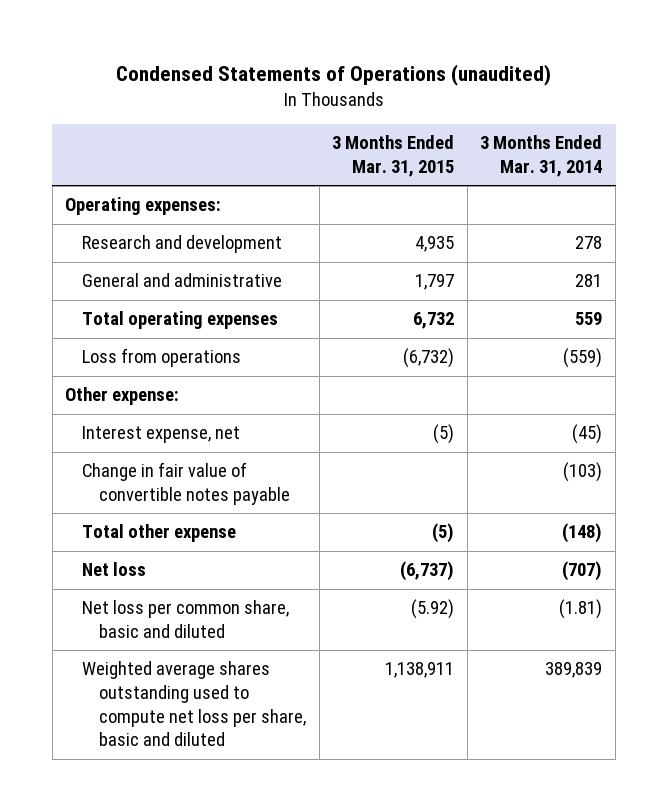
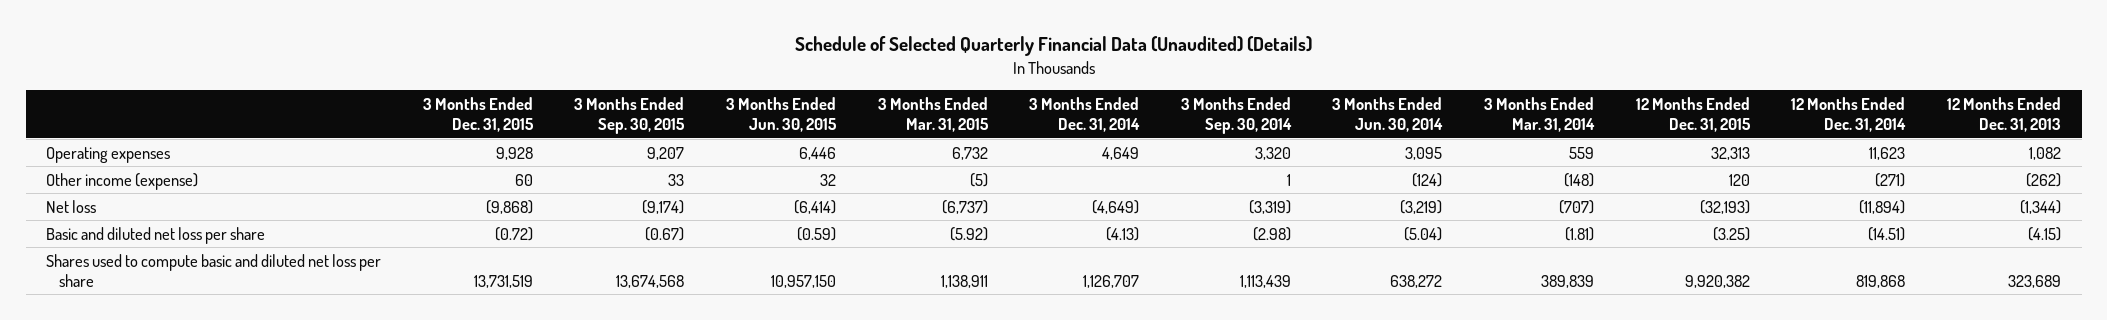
[115,63,551,86] Condensed Statements of Operations (unaudited) -> [794,36,1312,57] Schedule of Selected Quarterly Financial Data (Unaudited) (Details)
none -> [422,96,534,133] 3 Months Ended Dec. 31, 2015
none -> [574,96,686,135] 3 Months Ended Sep. 30, 2015
none -> [726,96,838,133] 3 Months Ended Jun. 30, 2015
none -> [1029,96,1141,133] 3 Months Ended Dec. 31, 2014
none -> [1180,96,1292,135] 3 Months Ended Sep. 30, 2014
none -> [1332,96,1444,133] 3 Months Ended Jun. 30, 2014
none -> [1635,96,1751,133] 12 Months Ended Dec. 31, 2015
none -> [1791,96,1907,133] 12 Months Ended Dec. 31, 2014
none -> [1946,96,2061,133] 12 Months Ended Dec. 31, 2013
[65,197,222,216] Operating expenses: -> none
[82,235,283,254] Research and development -> none
[82,273,283,288] General and administrative -> none
[82,348,242,368] Loss from operations -> none
[65,387,180,406] Other expense: -> none
[82,426,241,444] Interest expense, net -> none
[82,462,291,506] Change in fair value of convertible notes payable -> none
[82,311,279,330] Total operating expenses -> [46,146,171,163] Operating expenses
[82,524,237,543] Total other expense -> [46,172,199,190] Other income (expense)
[82,600,290,639] Net loss per common share, basic and diluted -> [46,226,266,244] Basic and diluted net loss per share
[82,661,307,747] Weighted average shares outstanding used to compute net loss per share, basic and diluted -> [46,253,382,287] Shares used to compute basic and diluted net loss per share

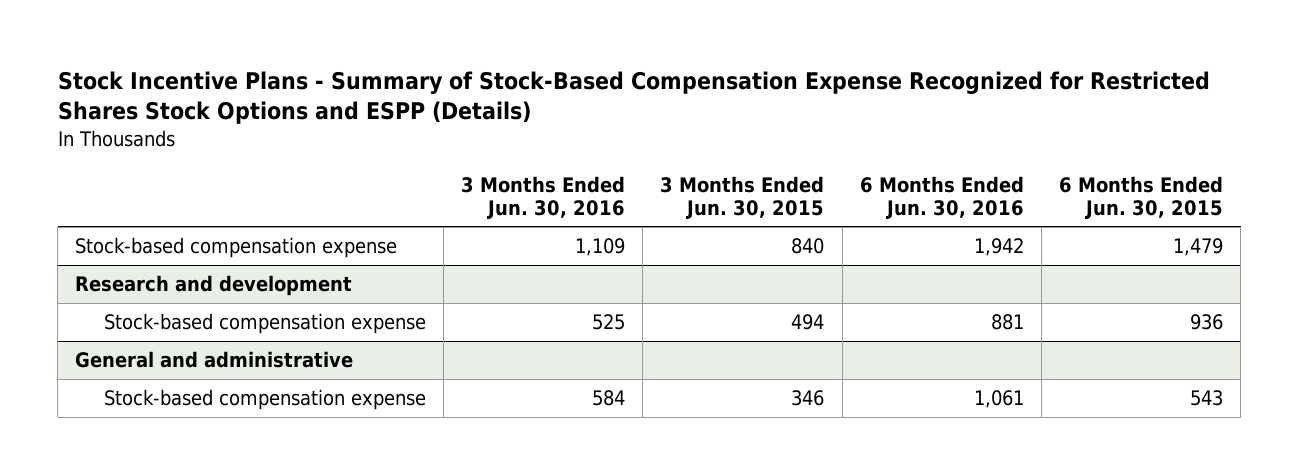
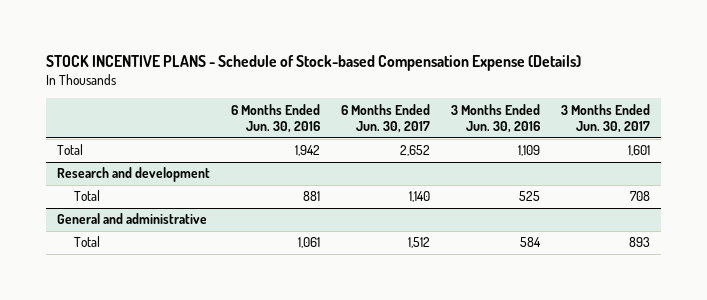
[57,70,1210,125] Stock Incentive Plans - Summary of Stock-Based Compensation Expense Recognized for Restricted Shares Stock Options and ESPP (Details) -> [46,55,582,72] STOCK INCENTIVE PLANS - Schedule of Stock-based Compensation Expense (Details)
[660,175,825,219] 3 Months Ended Jun. 30, 2015 -> none
[1058,175,1223,219] 6 Months Ended Jun. 30, 2015 -> none
none -> [341,103,431,134] 6 Months Ended Jun. 30, 2017
none -> [561,103,651,134] 3 Months Ended Jun. 30, 2017
[75,237,398,259] Stock-based compensation expense -> [56,144,83,156] Total
[104,313,427,335] Stock-based compensation expense -> [73,190,100,202] Total
[104,389,427,411] Stock-based compensation expense -> [73,236,100,248] Total

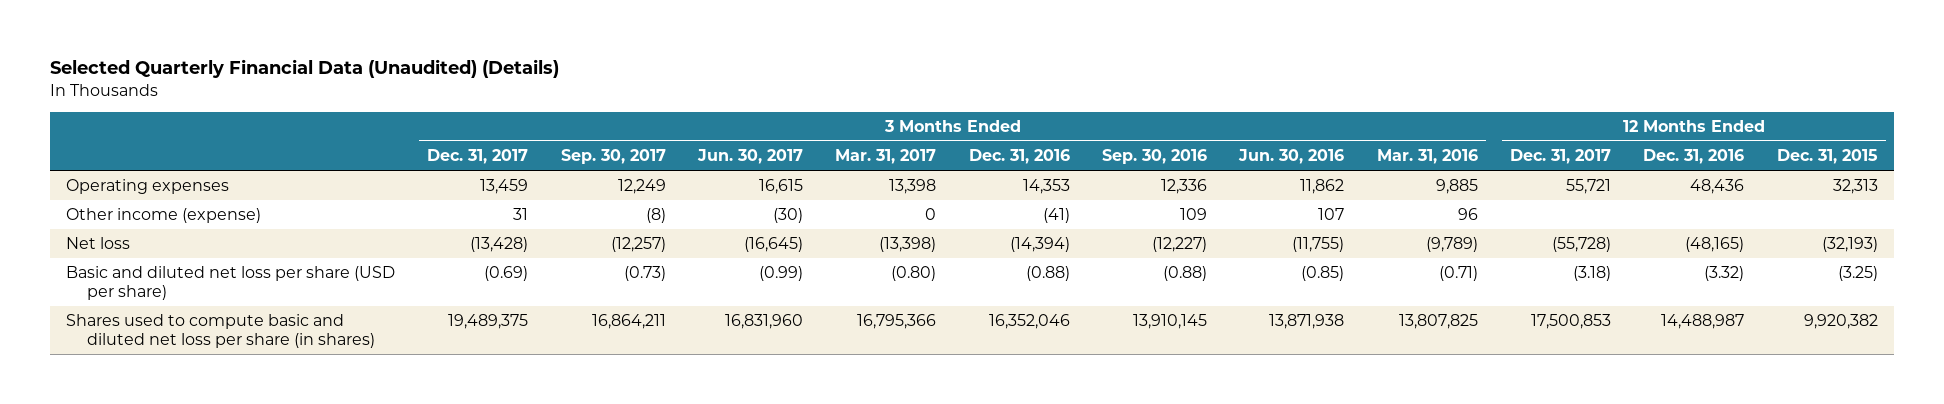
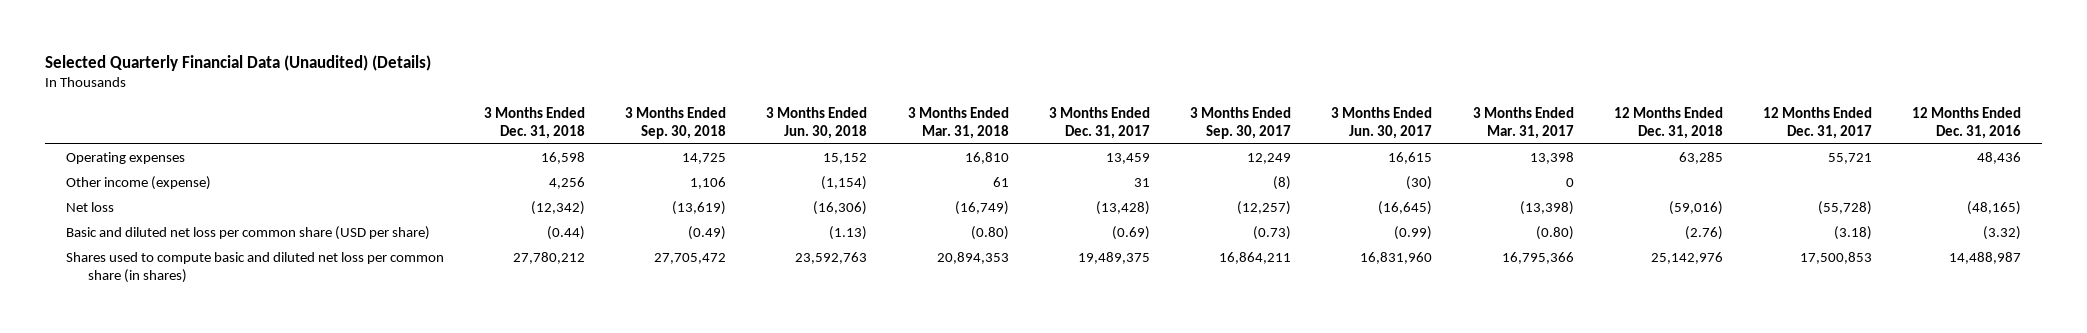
[968,148,1070,164] Dec. 31, 2016 -> none
[1102,148,1208,164] Sep. 30, 2016 -> none
[1238,148,1345,164] Jun. 30, 2016 -> none
[1376,148,1478,164] Mar. 31, 2016 -> none
[1776,148,1878,164] Dec. 31, 2015 -> none
none -> [483,107,585,140] 3 Months Ended Dec. 31, 2018
none -> [625,107,727,140] 3 Months Ended Sep. 30, 2018
none -> [766,107,868,140] 3 Months Ended Jun. 30, 2018
none -> [907,107,1009,140] 3 Months Ended Mar. 31, 2018
none -> [1613,107,1723,140] 12 Months Ended Dec. 31, 2018
[66,266,396,300] Basic and diluted net loss per share (USD per share) -> [65,225,430,240] Basic and diluted net loss per common share (USD per share)
[66,314,376,348] Shares used to compute basic and diluted net loss per share (in shares) -> [65,251,444,283] Shares used to compute basic and diluted net loss per common share (in shares)

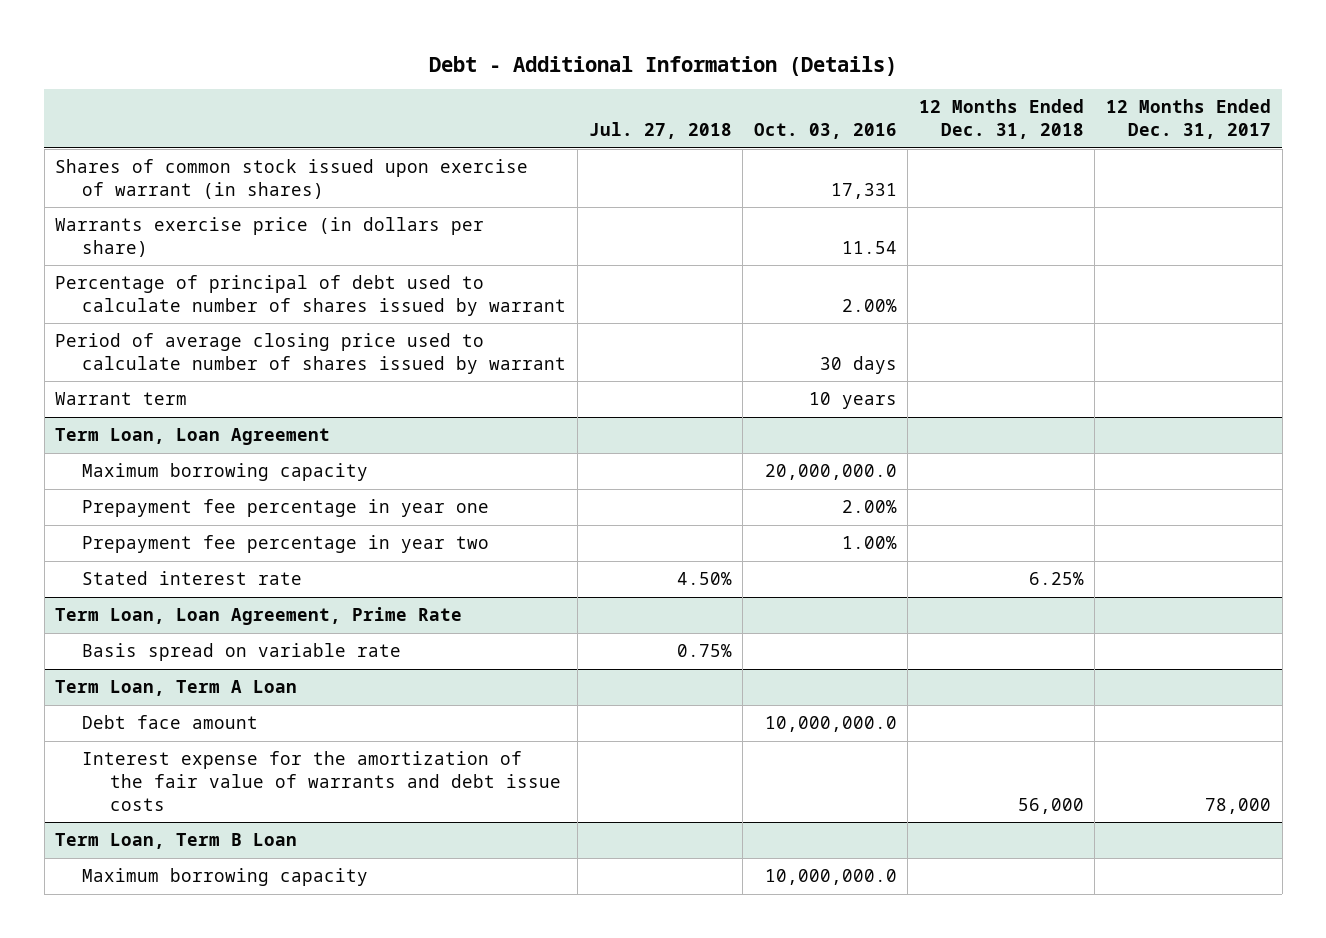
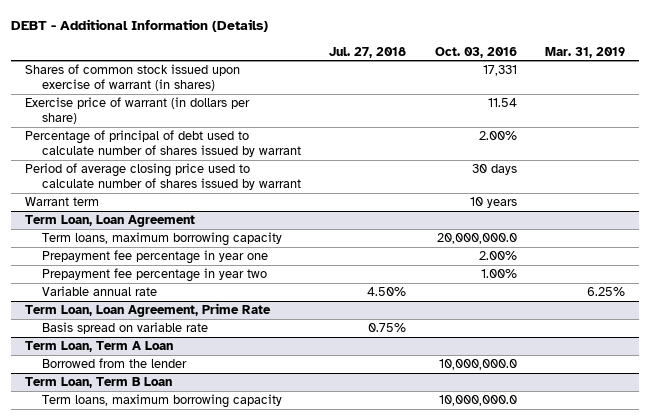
[429,55,898,76] Debt - Additional Information (Details) -> [11,19,269,33] DEBT - Additional Information (Details)
[918,99,1084,140] 12 Months Ended Dec. 31, 2018 -> none
[1106,99,1272,140] 12 Months Ended Dec. 31, 2017 -> none
none -> [544,46,625,58] Mar. 31, 2019
[55,217,485,258] Warrants exercise price (in dollars per share) -> [25,97,251,124] Exercise price of warrant (in dollars per share)
[82,463,369,482] Maximum borrowing capacity -> [42,232,283,247] Term loans, maximum borrowing capacity
[82,571,303,586] Stated interest rate -> [42,286,158,297] Variable annual rate
[82,751,561,811] Interest expense for the amortization of the fair value of warrants and debt issue costs -> none
[82,715,259,730] Debt face amount -> [42,358,188,369] Borrowed from the lender
[82,868,369,887] Maximum borrowing capacity -> [42,394,283,409] Term loans, maximum borrowing capacity

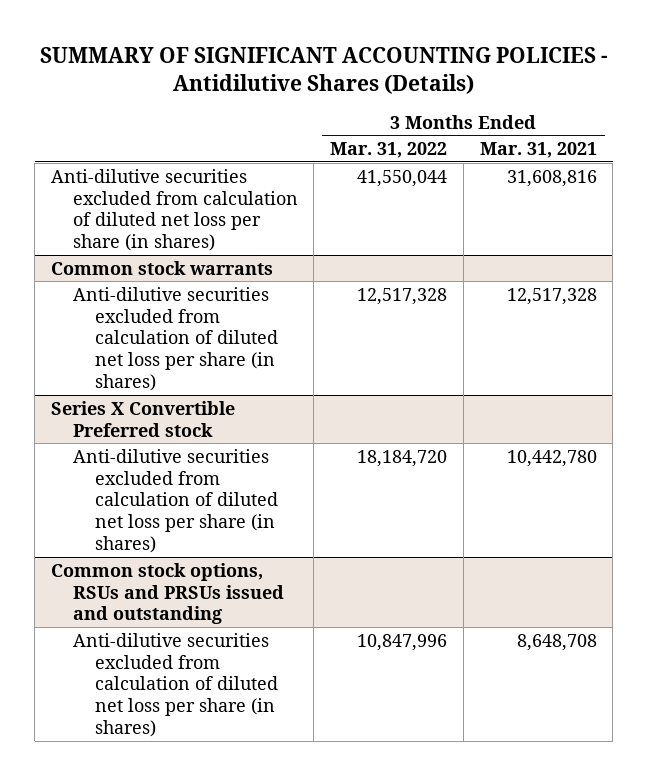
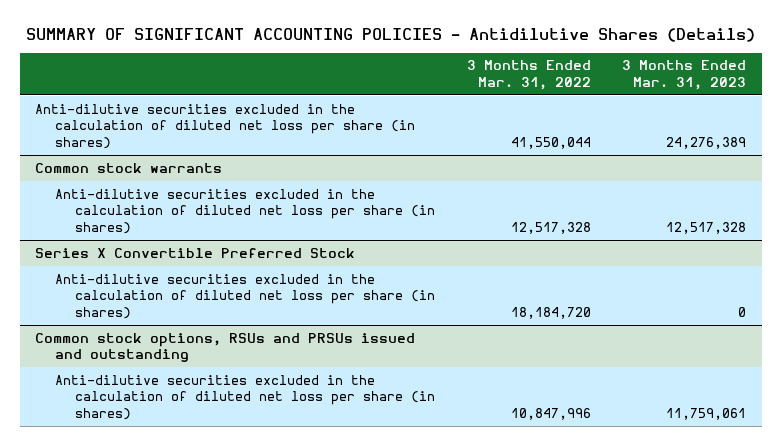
[479,142,597,159] Mar. 31, 2021 -> none
none -> [622,60,747,91] 3 Months Ended Mar. 31, 2023
[50,168,298,252] Anti-dilutive securities excluded from calculation of diluted net loss per share (in shares) -> [35,103,416,150] Anti-dilutive securities excluded in the calculation of diluted net loss per share (in shares)
[72,286,278,392] Anti-dilutive securities excluded from calculation of diluted net loss per share (in shares) -> [55,188,436,235] Anti-dilutive securities excluded in the calculation of diluted net loss per share (in shares)
[50,400,235,437] Series X Convertible Preferred stock -> [35,247,356,258] Series X Convertible Preferred Stock
[72,448,278,554] Anti-dilutive securities excluded from calculation of diluted net loss per share (in shares) -> [55,273,436,320] Anti-dilutive securities excluded in the calculation of diluted net loss per share (in shares)
[72,632,278,738] Anti-dilutive securities excluded from calculation of diluted net loss per share (in shares) -> [55,374,436,421] Anti-dilutive securities excluded in the calculation of diluted net loss per share (in shares)

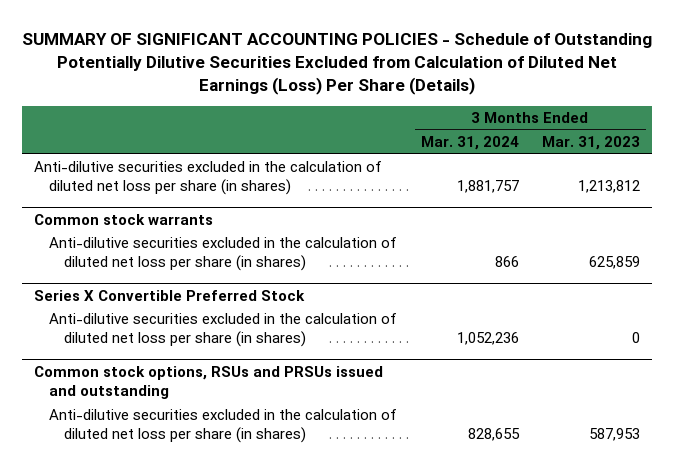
[25,27,755,42] SUMMARY OF SIGNIFICANT ACCOUNTING POLICIES - Antidilutive Shares (Details) -> [21,33,652,96] SUMMARY OF SIGNIFICANT ACCOUNTING POLICIES - Schedule of Outstanding Potentially Dilutive Securities Excluded from Calculation of Diluted Net Earnings (Loss) Per Share (Details)
[466,60,591,91] 3 Months Ended Mar. 31, 2022 -> none
none -> [420,136,519,151] Mar. 31, 2024
[666,137,747,150] 24,276,389 -> [578,180,641,194] 1,213,812
[666,222,747,235] 12,517,328 -> [589,256,641,270] 625,859
[666,408,747,421] 11,759,061 -> [589,428,641,442] 587,953

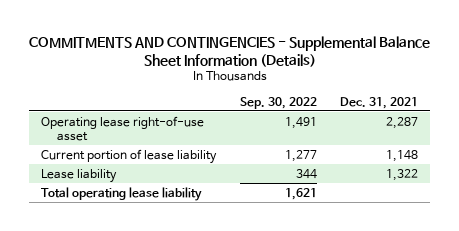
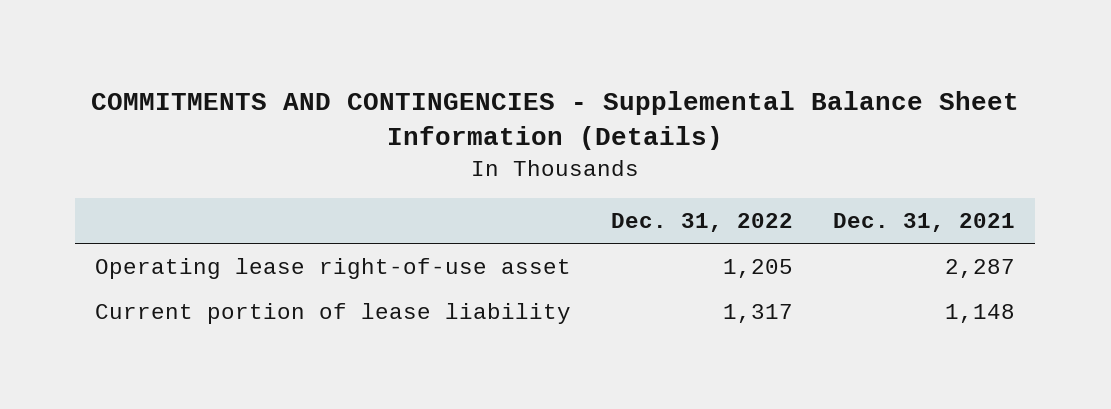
[239,96,317,109] Sep. 30, 2022 -> none
none -> [611,213,794,233] Dec. 31, 2022
[40,168,117,183] Lease liability -> none
[40,186,202,201] Total operating lease liability -> none

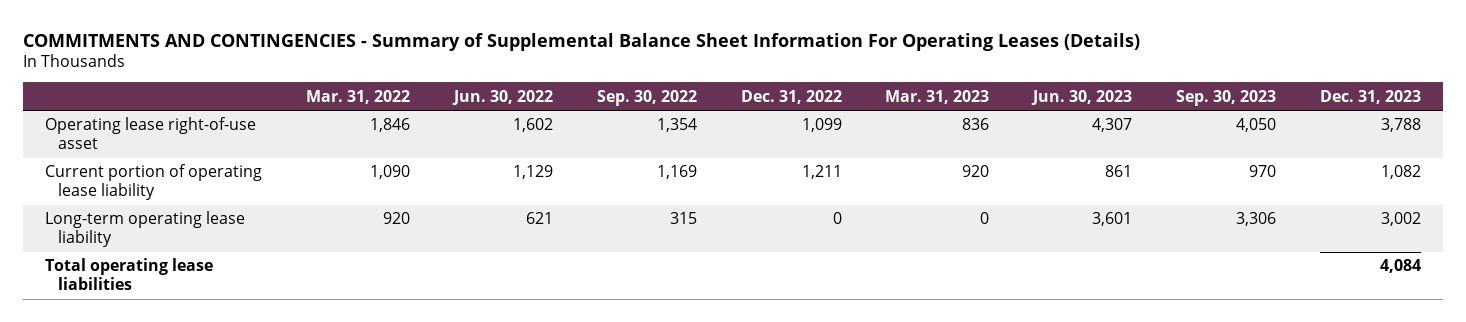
[91,91,1020,151] COMMITMENTS AND CONTINGENCIES - Supplemental Balance Sheet Information (Details) -> [22,32,1140,51] COMMITMENTS AND CONTINGENCIES - Summary of Supplemental Balance Sheet Information For Operating Leases (Details)
[833,213,1016,233] Dec. 31, 2021 -> none
none -> [305,89,410,104] Mar. 31, 2022
none -> [451,89,553,105] Jun. 30, 2022
none -> [596,89,697,106] Sep. 30, 2022
none -> [885,89,990,104] Mar. 31, 2023
none -> [1031,89,1133,105] Jun. 30, 2023
none -> [1176,89,1277,106] Sep. 30, 2023
none -> [1320,89,1422,104] Dec. 31, 2023
[723,258,794,278] 1,205 -> [801,118,842,133] 1,099
[95,302,572,324] Current portion of lease liability -> [44,164,262,201] Current portion of operating lease liability
[723,303,794,323] 1,317 -> [801,165,842,180] 1,211
none -> [44,211,245,248] Long-term operating lease liability
none -> [44,258,213,291] Total operating lease liabilities

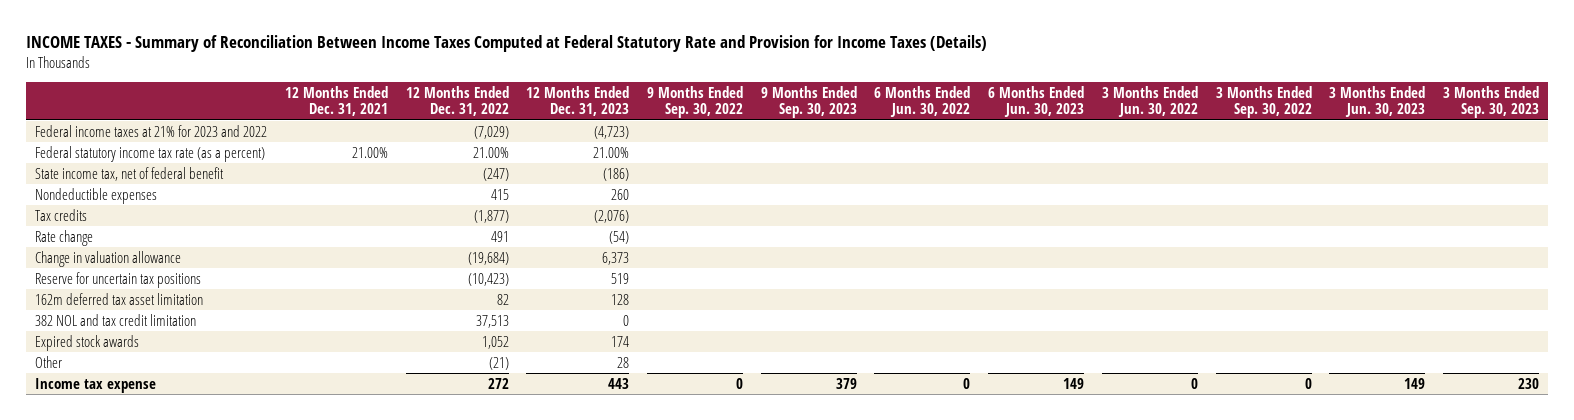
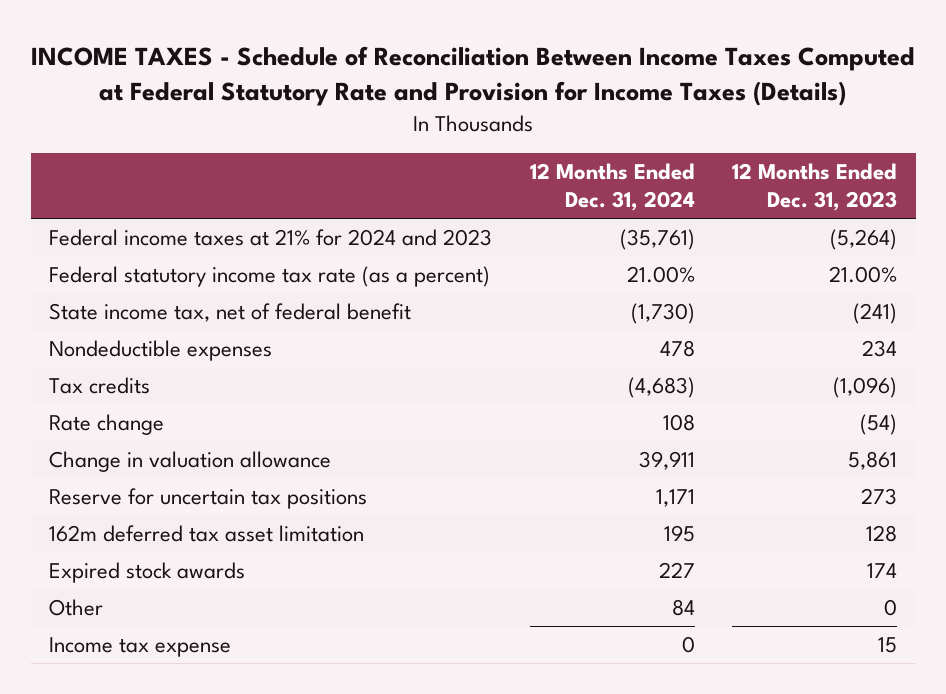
[26,35,988,53] INCOME TAXES - Summary of Reconciliation Between Income Taxes Computed at Federal Statutory Rate and Provision for Income Taxes (Details) -> [31,46,916,107] INCOME TAXES - Schedule of Reconciliation Between Income Taxes Computed at Federal Statutory Rate and Provision for Income Taxes (Details)
[284,85,388,117] 12 Months Ended Dec. 31, 2021 -> none
[405,85,509,117] 12 Months Ended Dec. 31, 2022 -> none
[647,85,744,119] 9 Months Ended Sep. 30, 2022 -> none
[760,85,857,119] 9 Months Ended Sep. 30, 2023 -> none
[874,85,971,118] 6 Months Ended Jun. 30, 2022 -> none
[988,85,1085,118] 6 Months Ended Jun. 30, 2023 -> none
[1101,85,1198,118] 3 Months Ended Jun. 30, 2022 -> none
[1215,85,1312,119] 3 Months Ended Sep. 30, 2022 -> none
[1329,85,1426,118] 3 Months Ended Jun. 30, 2023 -> none
[1443,85,1540,119] 3 Months Ended Sep. 30, 2023 -> none
none -> [529,163,695,212] 12 Months Ended Dec. 31, 2024
[35,124,268,137] Federal income taxes at 21% for 2023 and 2022 -> [49,229,493,247] Federal income taxes at 21% for 2024 and 2023
[594,125,630,139] (4,723) -> [830,229,898,251] (5,264)
[603,167,630,181] (186) -> [853,303,898,325] (241)
[611,188,630,200] 260 -> [862,340,898,358] 234
[594,209,630,223] (2,076) -> [833,377,898,399] (1,096)
[602,251,630,265] 6,373 -> [848,451,898,471] 5,861
[611,272,630,284] 519 -> [861,488,898,506] 273
[35,313,197,326] 382 NOL and tax credit limitation -> none
[617,356,630,368] 28 -> [884,599,898,617] 0
[608,377,630,389] 443 -> [878,637,898,654] 15

